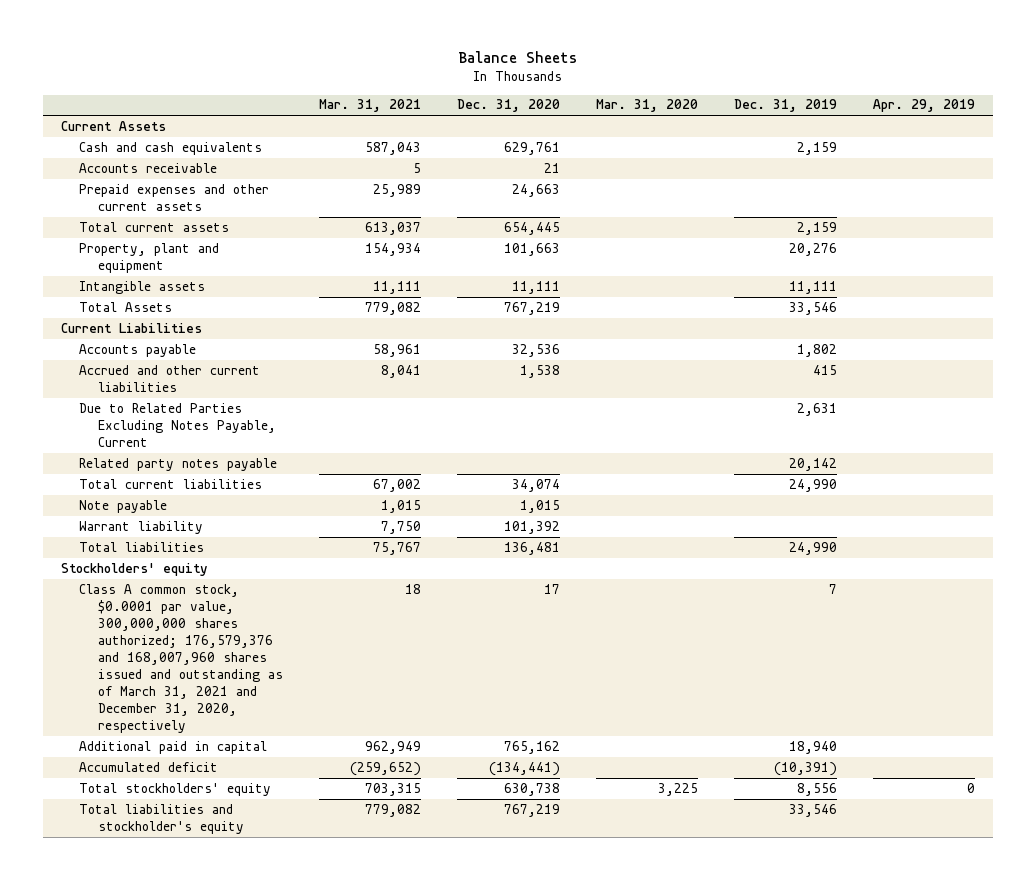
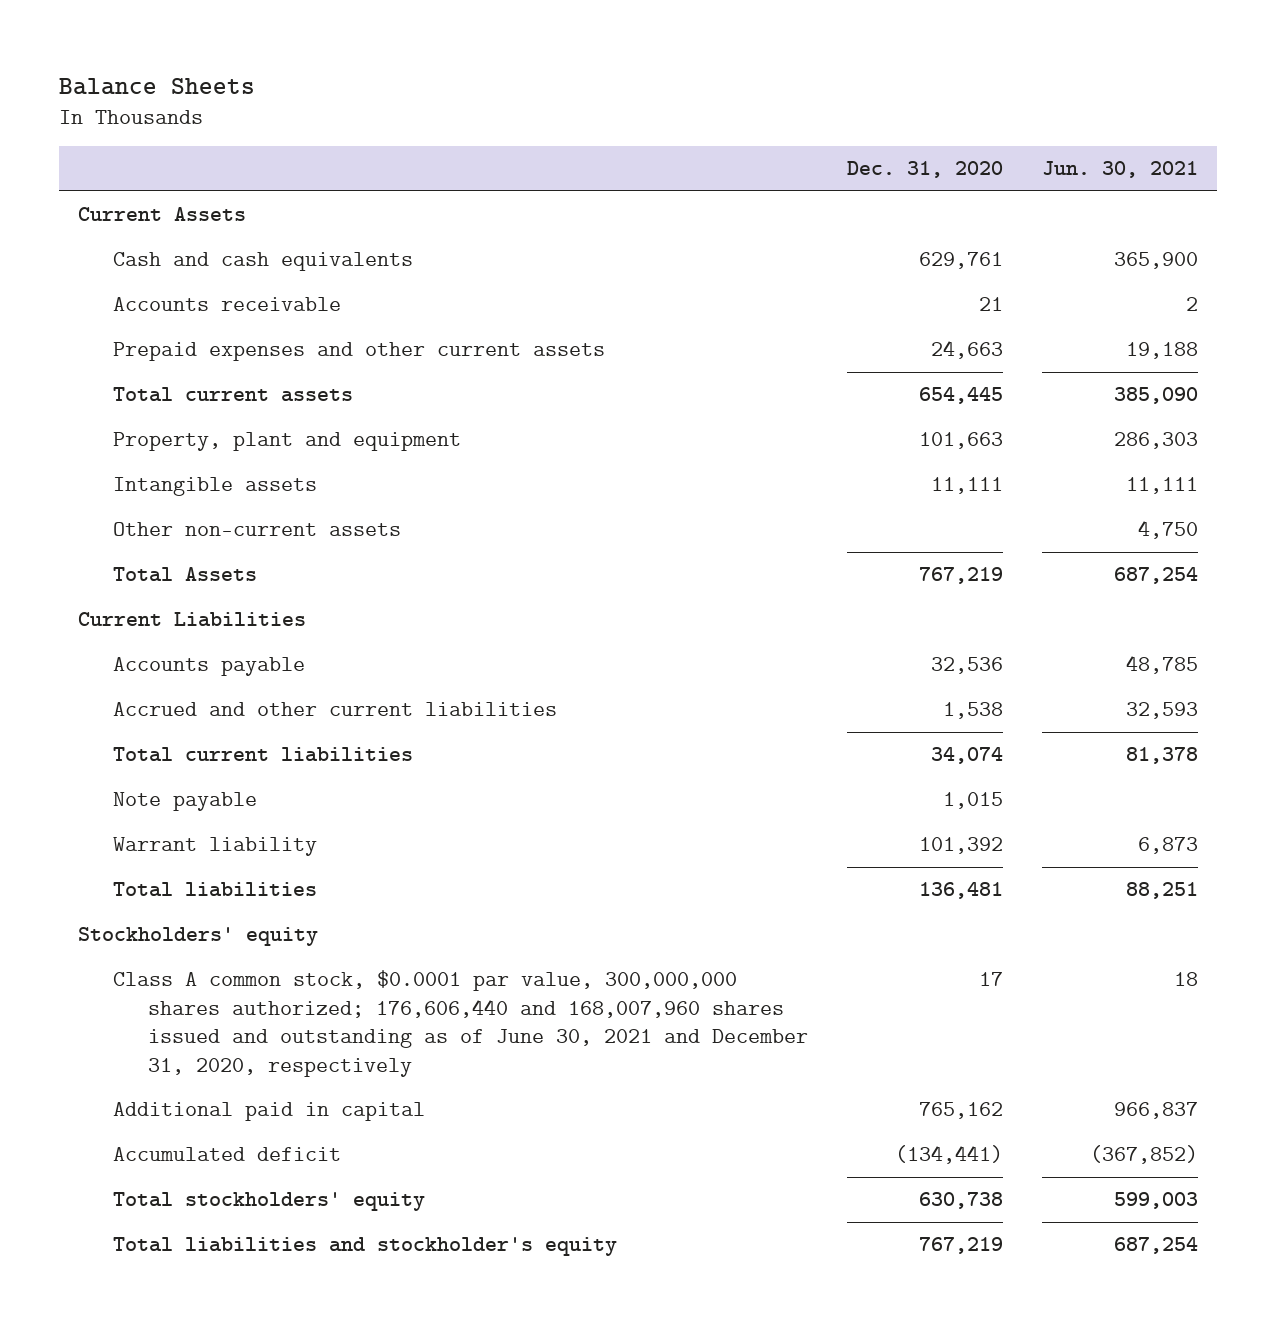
[318,99,421,113] Mar. 31, 2021 -> none
[595,99,698,113] Mar. 31, 2020 -> none
[733,99,837,113] Dec. 31, 2019 -> none
[872,99,975,113] Apr. 29, 2019 -> none
none -> [1041,161,1198,179] Jun. 30, 2021
none -> [113,522,402,537] Other non-current assets
[79,402,276,447] Due to Related Parties Excluding Notes Payable, Current -> none
[79,457,278,471] Related party notes payable -> none
[79,583,283,733] Class A common stock, $0.0001 par value, 300,000,000 shares authorized; 176,579,376 and 168,007,960 shares issued and outstanding as of March 31, 2021 and December 31, 2020, respectively -> [113,970,809,1077] Class A common stock, $0.0001 par value, 300,000,000 shares authorized; 176,606,440 and 168,007,960 shares issued and outstanding as of June 30, 2021 and December 31, 2020, respectively

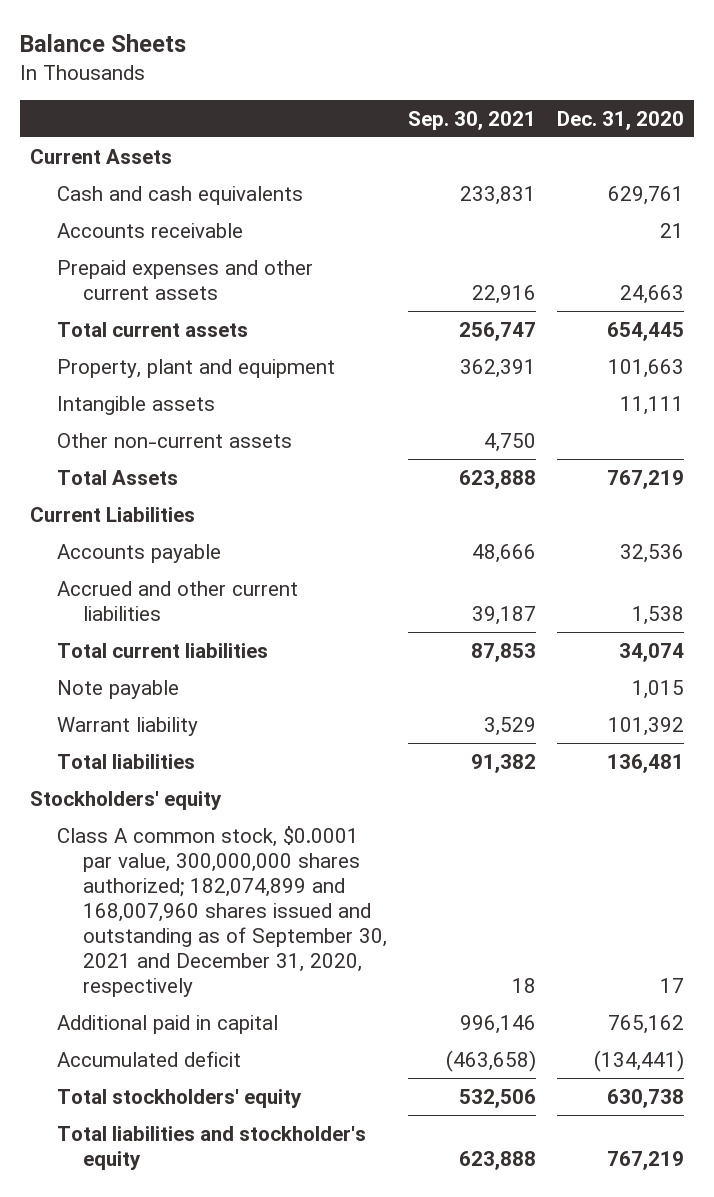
[1041,161,1198,179] Jun. 30, 2021 -> none
none -> [407,110,536,130] Sep. 30, 2021
[113,970,809,1077] Class A common stock, $0.0001 par value, 300,000,000 shares authorized; 176,606,440 and 168,007,960 shares issued and outstanding as of June 30, 2021 and December 31, 2020, respectively -> [56,825,388,998] Class A common stock, $0.0001 par value, 300,000,000 shares authorized; 182,074,899 and 168,007,960 shares issued and outstanding as of September 30, 2021 and December 31, 2020, respectively

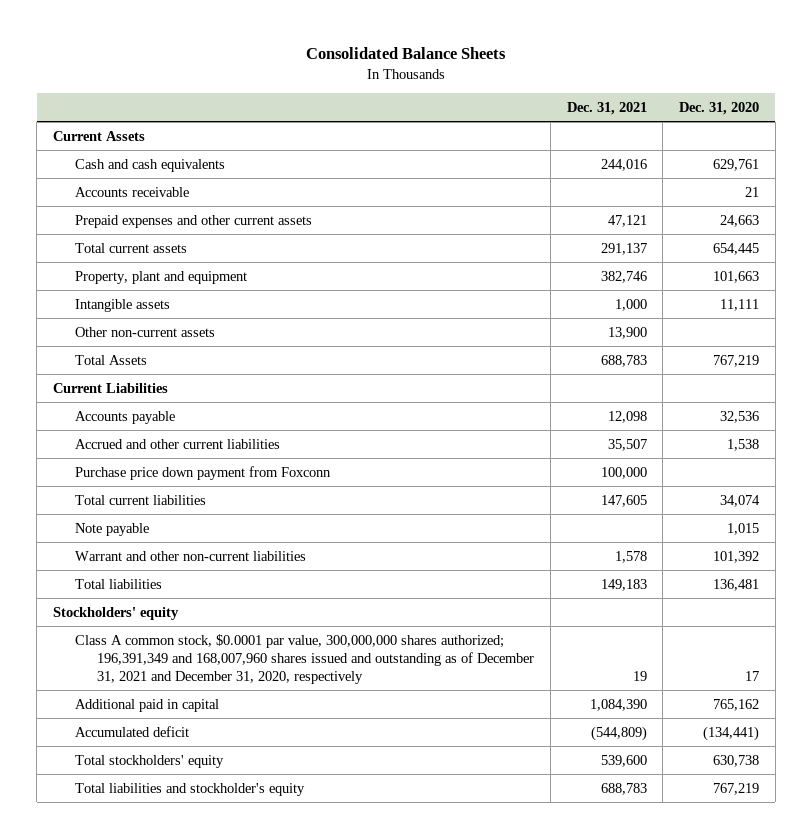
[20,33,187,52] Balance Sheets -> [306,47,507,60] Consolidated Balance Sheets
[407,110,536,130] Sep. 30, 2021 -> none
none -> [566,101,647,115] Dec. 31, 2021
none -> [75,465,332,480] Purchase price down payment from Foxconn
[56,716,198,736] Warrant liability -> [75,550,307,561] Warrant and other non-current liabilities
[56,825,388,998] Class A common stock, $0.0001 par value, 300,000,000 shares authorized; 182,074,899 and 168,007,960 shares issued and outstanding as of September 30, 2021 and December 31, 2020, respectively -> [75,633,535,684] Class A common stock, $0.0001 par value, 300,000,000 shares authorized; 196,391,349 and 168,007,960 shares issued and outstanding as of December 31, 2021 and December 31, 2020, respectively

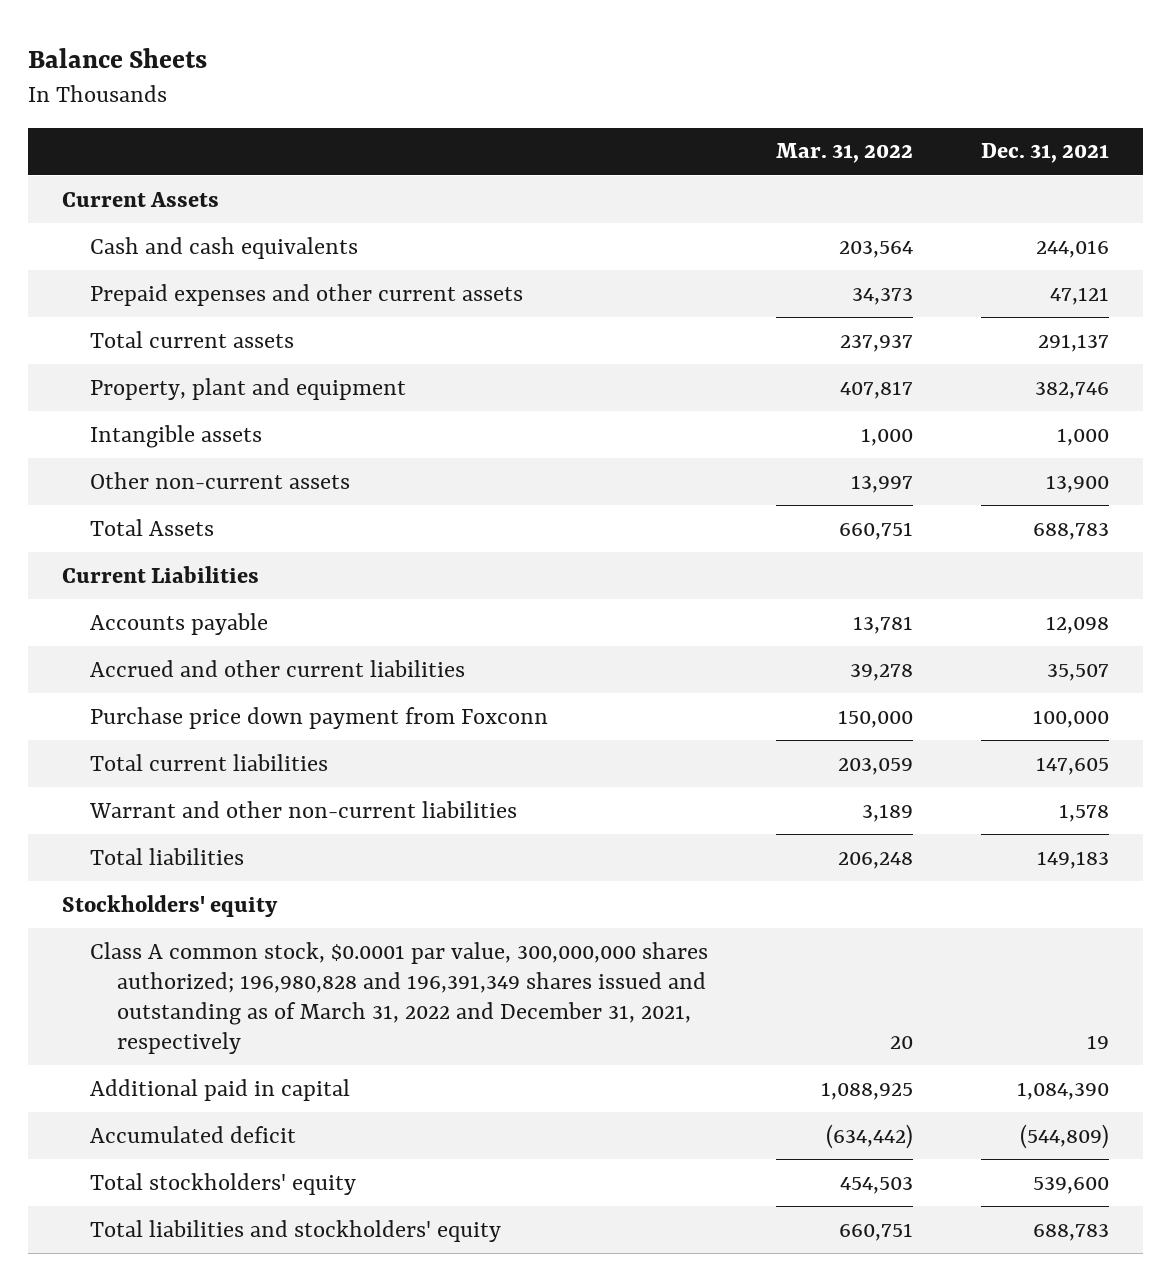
[306,47,507,60] Consolidated Balance Sheets -> [27,47,207,68] Balance Sheets
[678,101,759,115] Dec. 31, 2020 -> none
none -> [775,143,913,164] Mar. 31, 2022
[75,186,190,197] Accounts receivable -> none
[75,522,150,536] Note payable -> none
[75,633,535,684] Class A common stock, $0.0001 par value, 300,000,000 shares authorized; 196,391,349 and 168,007,960 shares issued and outstanding as of December 31, 2021 and December 31, 2020, respectively -> [89,941,708,1055] Class A common stock, $0.0001 par value, 300,000,000 shares authorized; 196,980,828 and 196,391,349 shares issued and outstanding as of March 31, 2022 and December 31, 2021, respectively
[75,782,306,796] Total liabilities and stockholder's equity -> [89,1219,501,1242] Total liabilities and stockholders' equity

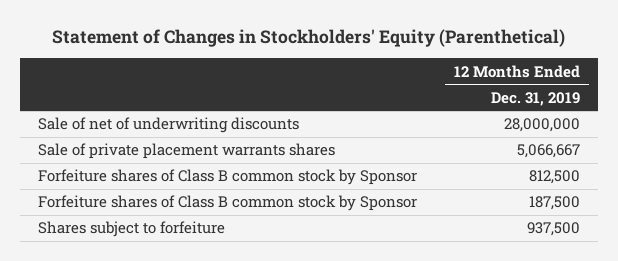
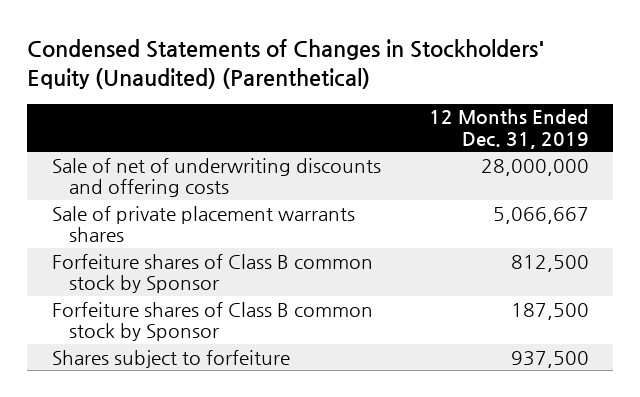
[52,29,566,48] Statement of Changes in Stockholders' Equity (Parenthetical) -> [27,39,546,90] Condensed Statements of Changes in Stockholders' Equity (Unaudited) (Parenthetical)
[38,117,300,134] Sale of net of underwriting discounts -> [51,157,381,198] Sale of net of underwriting discounts and offering costs

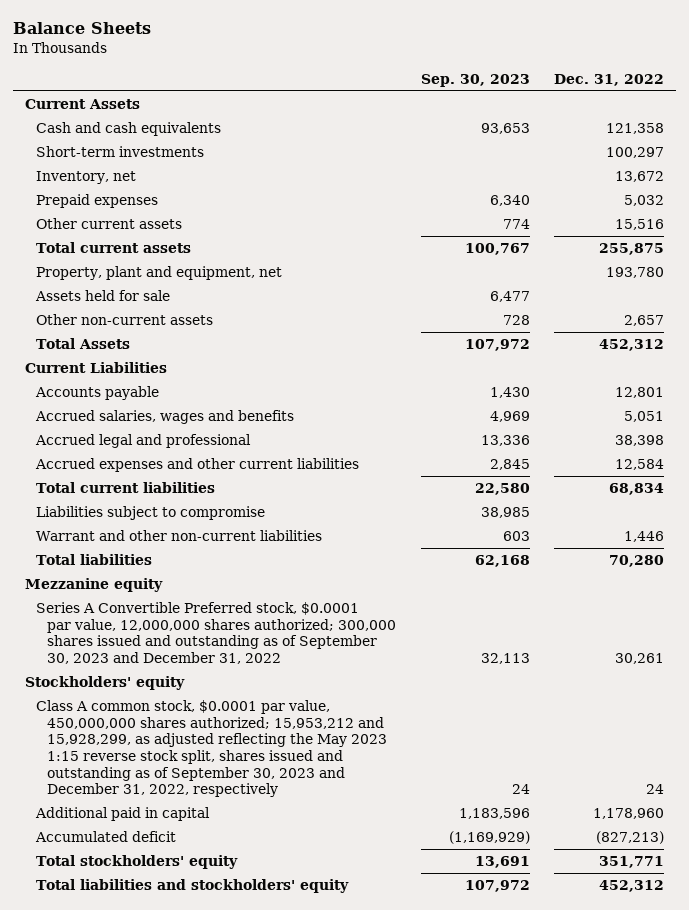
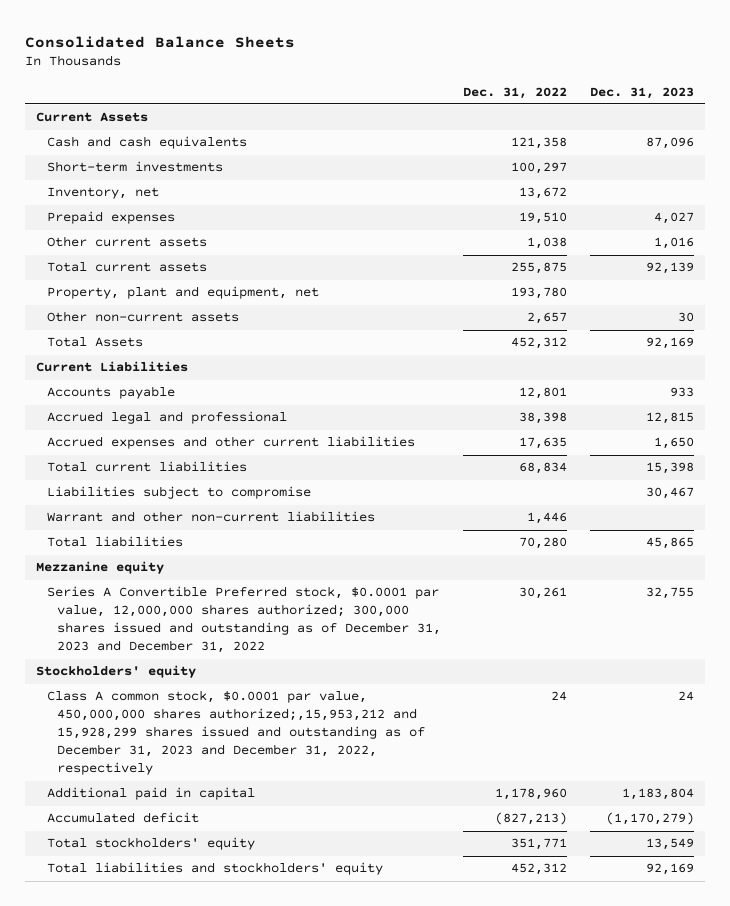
[12,22,151,35] Balance Sheets -> [25,35,296,48] Consolidated Balance Sheets
[420,73,530,87] Sep. 30, 2023 -> none
none -> [589,86,694,99] Dec. 31, 2023
[623,194,664,206] 5,032 -> [519,212,568,225] 19,510
[614,218,664,230] 15,516 -> [527,237,568,250] 1,038
[35,289,171,301] Assets held for sale -> none
[35,409,295,424] Accrued salaries, wages and benefits -> none
[614,458,664,470] 12,584 -> [519,437,568,450] 17,635
[36,601,397,664] Series A Convertible Preferred stock, $0.0001 par value, 12,000,000 shares authorized; 300,000 shares issued and outstanding as of September 30, 2023 and December 31, 2022 -> [46,586,442,654] Series A Convertible Preferred stock, $0.0001 par value, 12,000,000 shares authorized; 300,000 shares issued and outstanding as of December 31, 2023 and December 31, 2022
[36,699,388,798] Class A common stock, $0.0001 par value, 450,000,000 shares authorized; 15,953,212 and 15,928,299, as adjusted reflecting the May 2023 1:15 reverse stock split, shares issued and outstanding as of September 30, 2023 and December 31, 2022, respectively -> [46,690,426,776] Class A common stock, $0.0001 par value, 450,000,000 shares authorized;,15,953,212 and 15,928,299 shares issued and outstanding as of December 31, 2023 and December 31, 2022, respectively

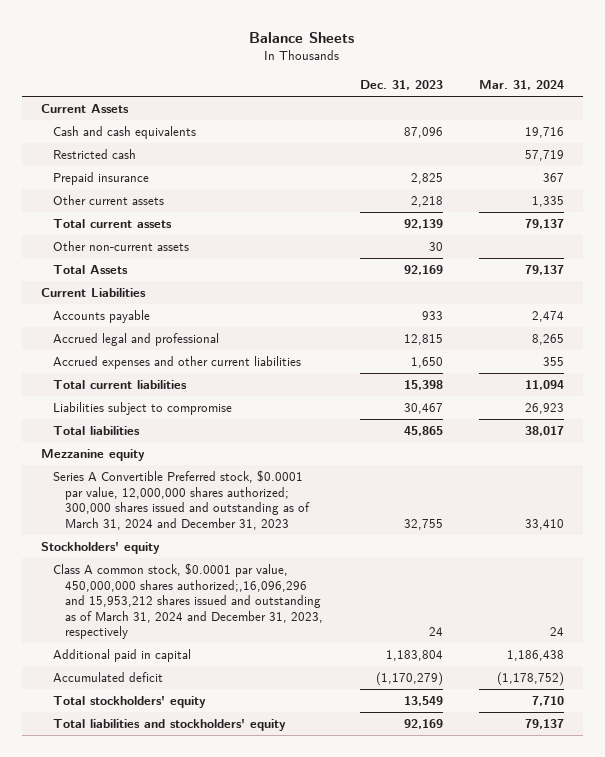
[25,35,296,48] Consolidated Balance Sheets -> [249,31,355,43] Balance Sheets
[463,86,568,99] Dec. 31, 2022 -> none
none -> [479,80,565,91] Mar. 31, 2024
[46,161,223,173] Short-term investments -> none
[46,187,159,200] Inventory, net -> none
[46,211,175,225] Prepaid expenses -> none
none -> [52,148,136,159] Restricted cash
none -> [52,171,149,185] Prepaid insurance
[653,237,694,250] 1,016 -> [410,195,443,207] 2,218
[46,286,319,300] Property, plant and equipment, net -> none
[46,511,375,523] Warrant and other non-current liabilities -> none
[46,586,442,654] Series A Convertible Preferred stock, $0.0001 par value, 12,000,000 shares authorized; 300,000 shares issued and outstanding as of December 31, 2023 and December 31, 2022 -> [52,469,310,530] Series A Convertible Preferred stock, $0.0001 par value, 12,000,000 shares authorized; 300,000 shares issued and outstanding as of March 31, 2024 and December 31, 2023
[46,690,426,776] Class A common stock, $0.0001 par value, 450,000,000 shares authorized;,15,953,212 and 15,928,299 shares issued and outstanding as of December 31, 2023 and December 31, 2022, respectively -> [52,562,323,640] Class A common stock, $0.0001 par value, 450,000,000 shares authorized;,16,096,296 and 15,953,212 shares issued and outstanding as of March 31, 2024 and December 31, 2023, respectively

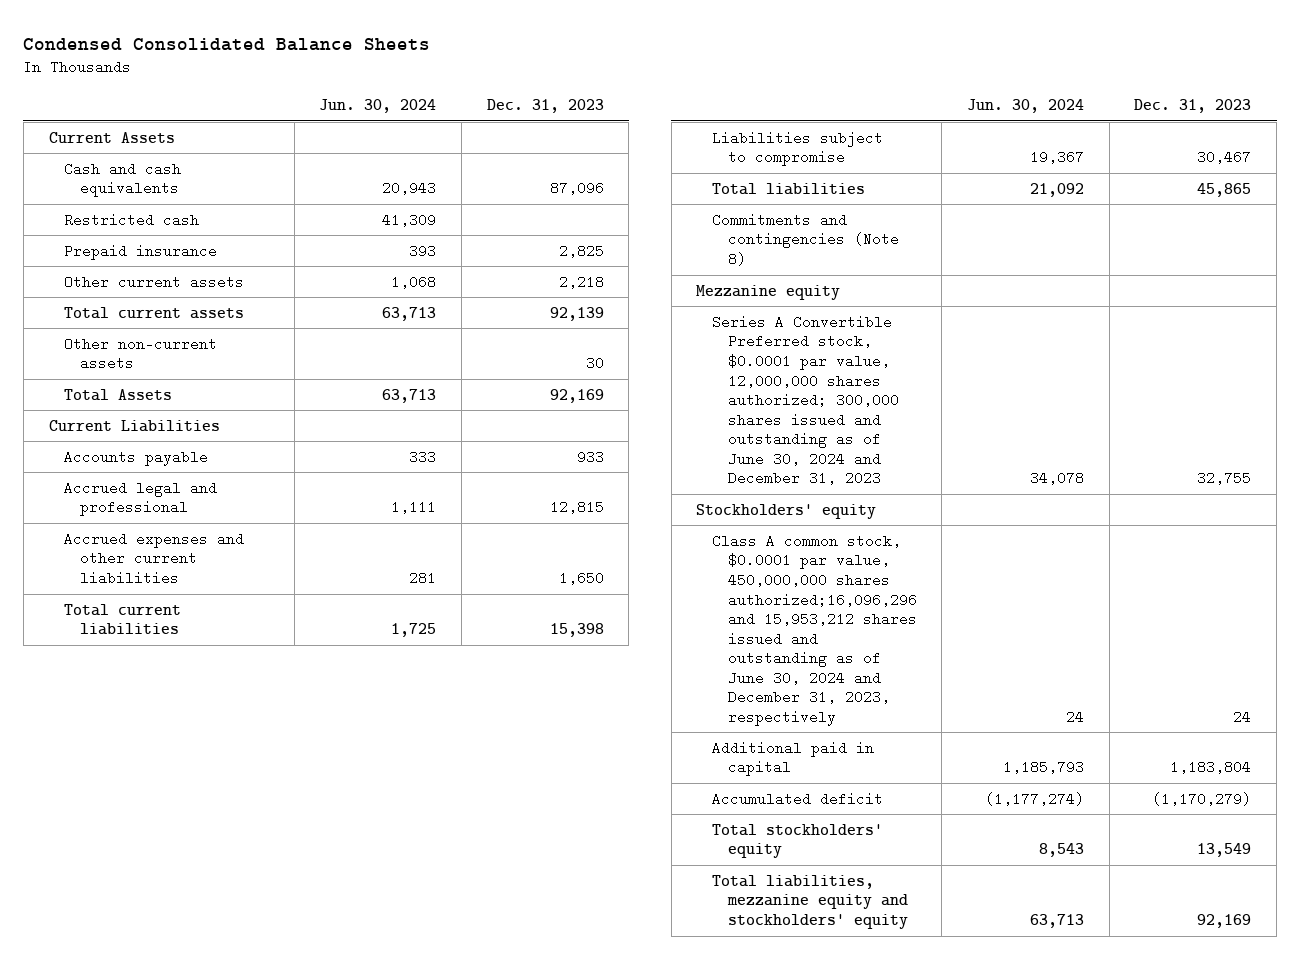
[249,31,355,43] Balance Sheets -> [23,37,431,51] Condensed Consolidated Balance Sheets
[479,80,565,91] Mar. 31, 2024 -> none
none -> [319,99,437,114] Jun. 30, 2024
none -> [711,212,899,266] Commitments and contingencies (Note 8)
[52,469,310,530] Series A Convertible Preferred stock, $0.0001 par value, 12,000,000 shares authorized; 300,000 shares issued and outstanding as of March 31, 2024 and December 31, 2023 -> [711,314,899,486] Series A Convertible Preferred stock, $0.0001 par value, 12,000,000 shares authorized; 300,000 shares issued and outstanding as of June 30, 2024 and December 31, 2023
[52,562,323,640] Class A common stock, $0.0001 par value, 450,000,000 shares authorized;,16,096,296 and 15,953,212 shares issued and outstanding as of March 31, 2024 and December 31, 2023, respectively -> [711,533,917,726] Class A common stock, $0.0001 par value, 450,000,000 shares authorized;16,096,296 and 15,953,212 shares issued and outstanding as of June 30, 2024 and December 31, 2023, respectively
[52,718,286,731] Total liabilities and stockholders' equity -> [711,874,908,929] Total liabilities, mezzanine equity and stockholders' equity

